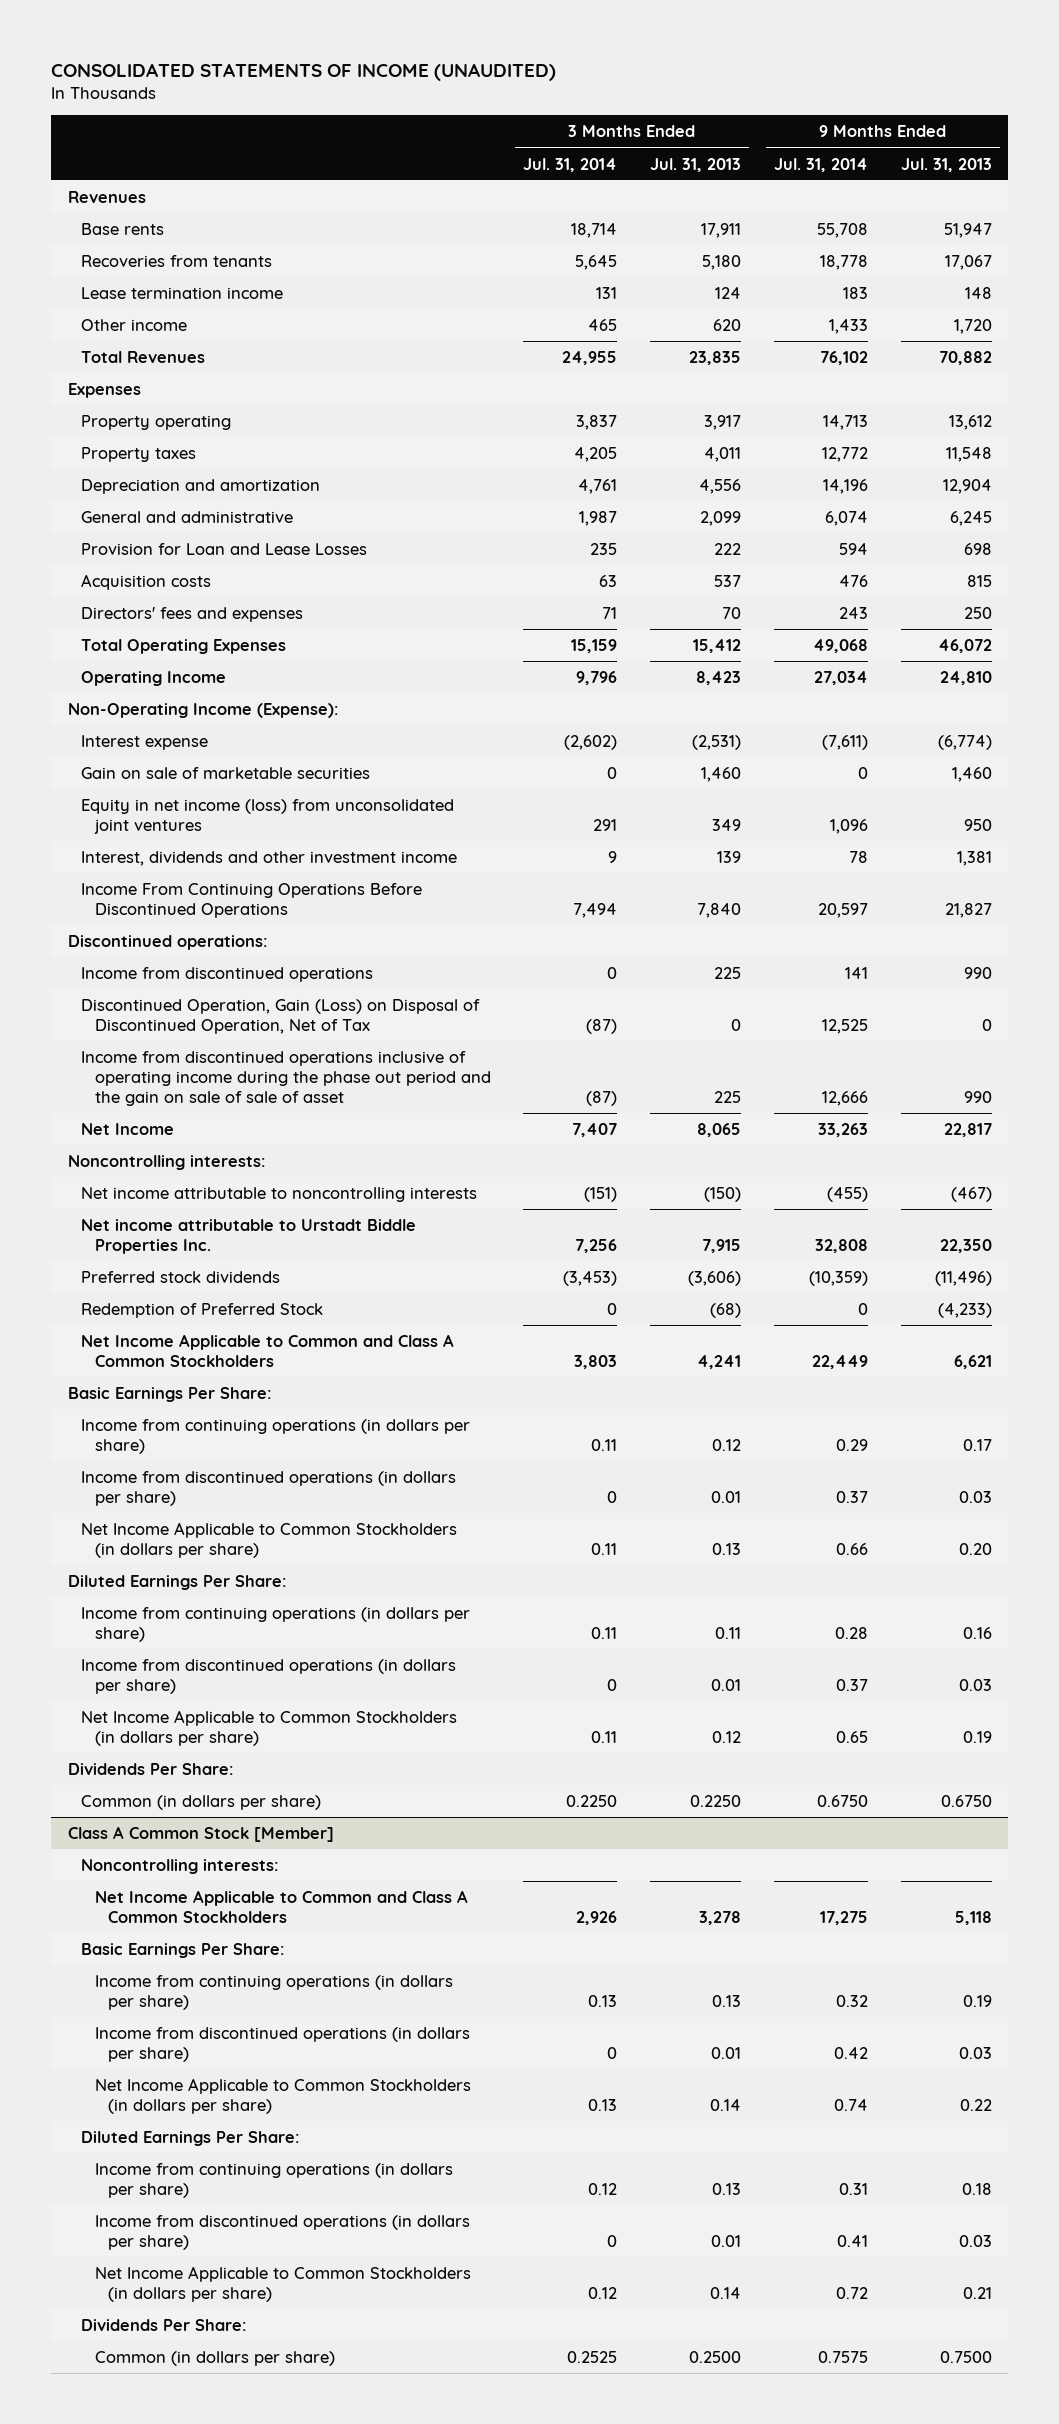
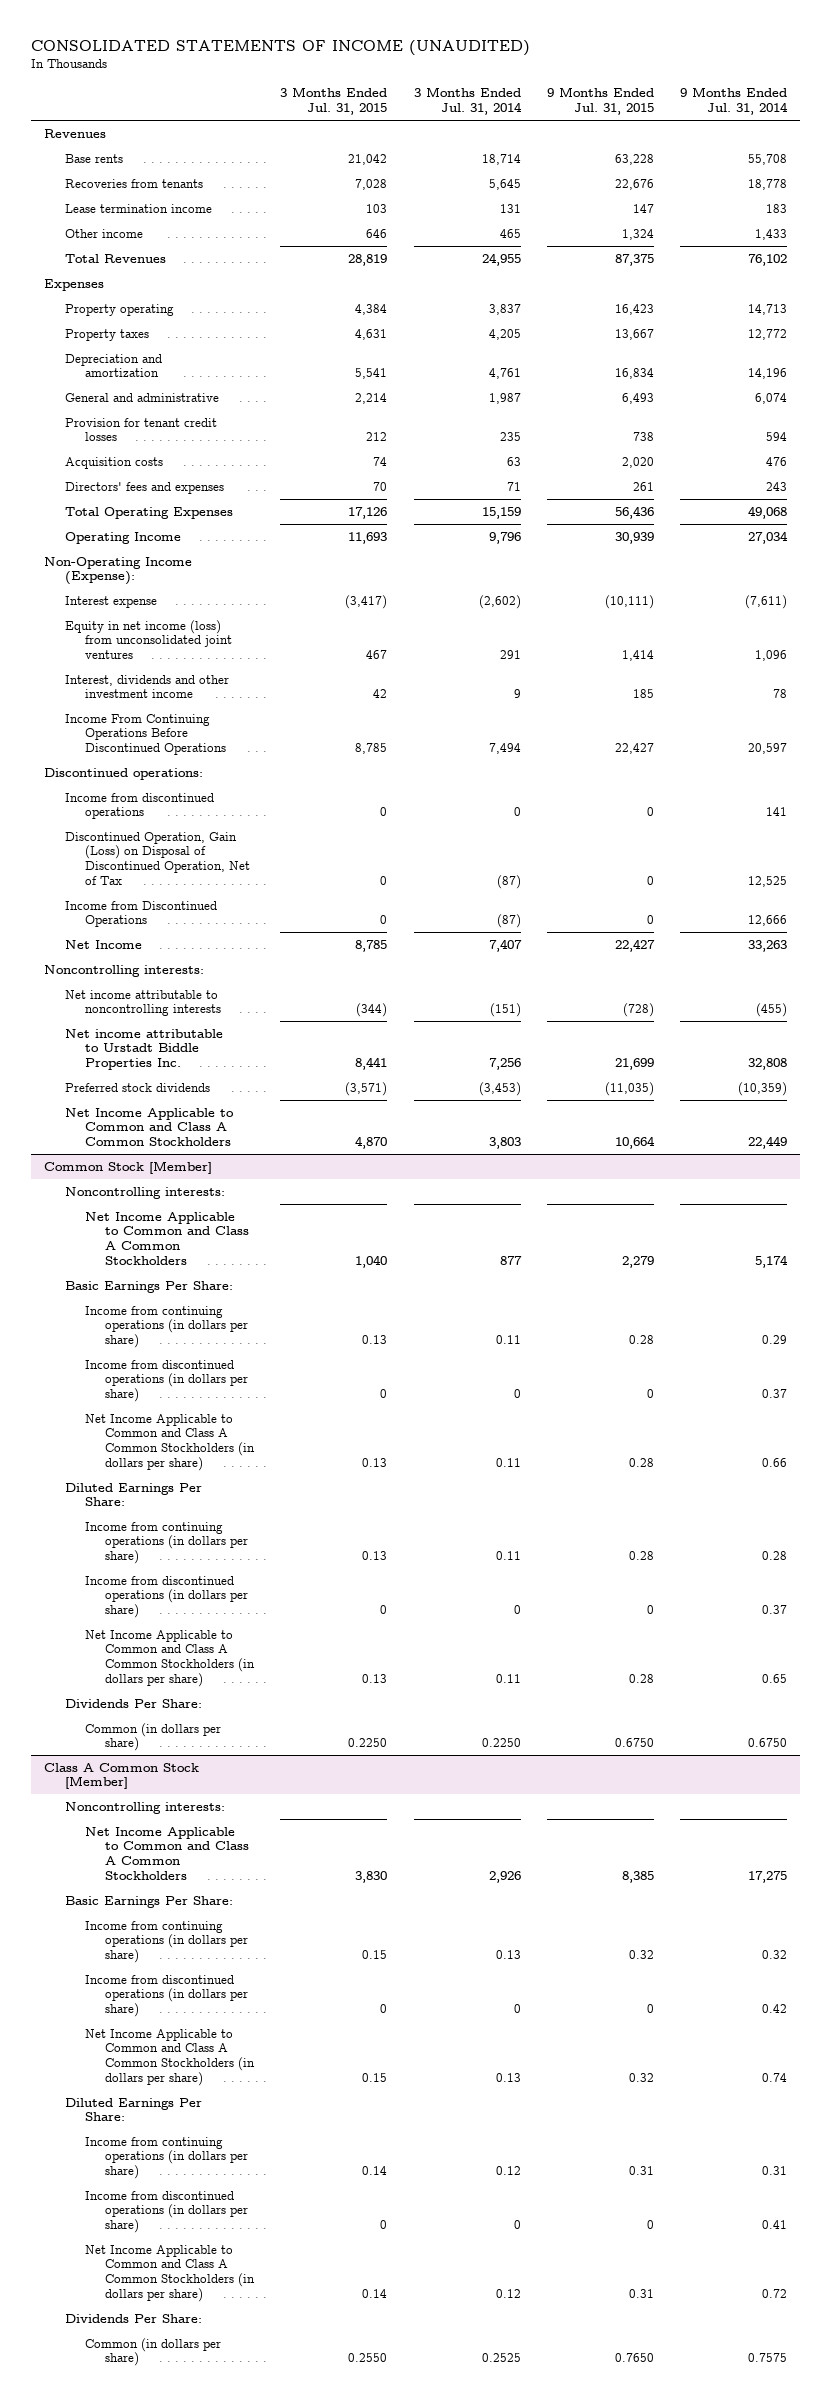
[650,157,742,172] Jul. 31, 2013 -> none
[900,157,992,172] Jul. 31, 2013 -> none
none -> [280,87,388,116] 3 Months Ended Jul. 31, 2015
none -> [546,87,654,116] 9 Months Ended Jul. 31, 2015
[81,542,368,555] Provision for Loan and Lease Losses -> [64,417,217,442] Provision for tenant credit losses
[81,766,371,779] Gain on sale of marketable securities -> none
[81,1050,491,1106] Income from discontinued operations inclusive of operating income during the phase out period and the gain on sale of sale of asset -> [64,900,217,928] Income from Discontinued Operations
[81,1302,324,1318] Redemption of Preferred Stock -> none
none -> [44,1160,213,1174] Common Stock [Member]
none -> [64,1186,225,1199] Noncontrolling interests:
none -> [84,1211,250,1265] Net Income Applicable to Common and Class A Common Stockholders
[81,1521,458,1558] Net Income Applicable to Common Stockholders (in dollars per share) -> [84,1413,256,1471] Net Income Applicable to Common and Class A Common Stockholders (in dollars per share)
[81,1709,458,1746] Net Income Applicable to Common Stockholders (in dollars per share) -> [84,1629,256,1687] Net Income Applicable to Common and Class A Common Stockholders (in dollars per share)
[94,2077,471,2114] Net Income Applicable to Common Stockholders (in dollars per share) -> [84,2028,256,2086] Net Income Applicable to Common and Class A Common Stockholders (in dollars per share)
[94,2265,471,2302] Net Income Applicable to Common Stockholders (in dollars per share) -> [84,2244,256,2302] Net Income Applicable to Common and Class A Common Stockholders (in dollars per share)

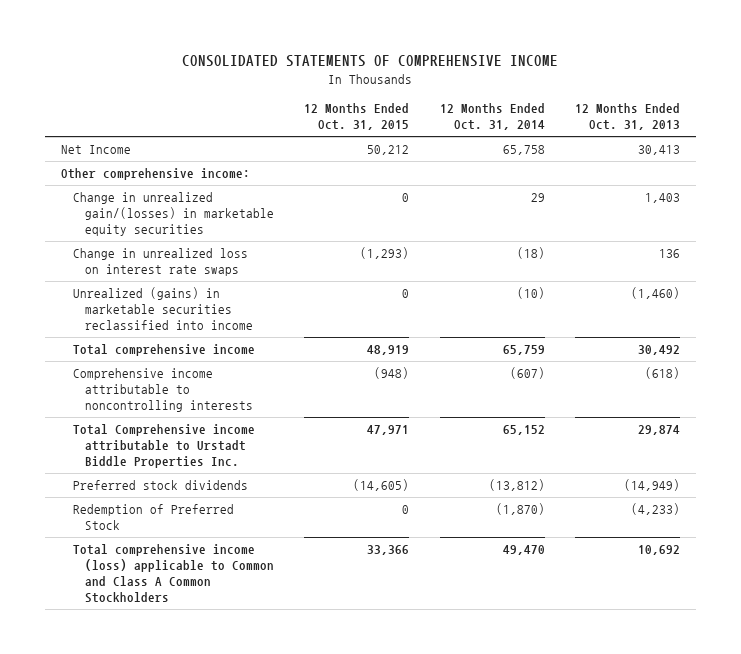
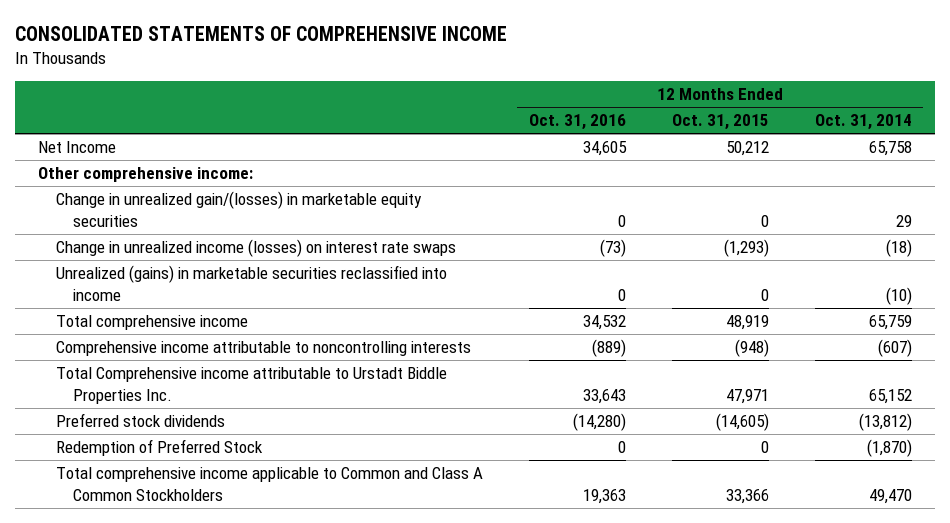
[575,103,681,131] 12 Months Ended Oct. 31, 2013 -> none
none -> [528,114,626,131] Oct. 31, 2016
[72,248,248,277] Change in unrealized loss on interest rate swaps -> [55,239,456,258] Change in unrealized income (losses) on interest rate swaps
[72,544,274,604] Total comprehensive income (loss) applicable to Common and Class A Common Stockholders -> [55,467,483,501] Total comprehensive income applicable to Common and Class A Common Stockholders

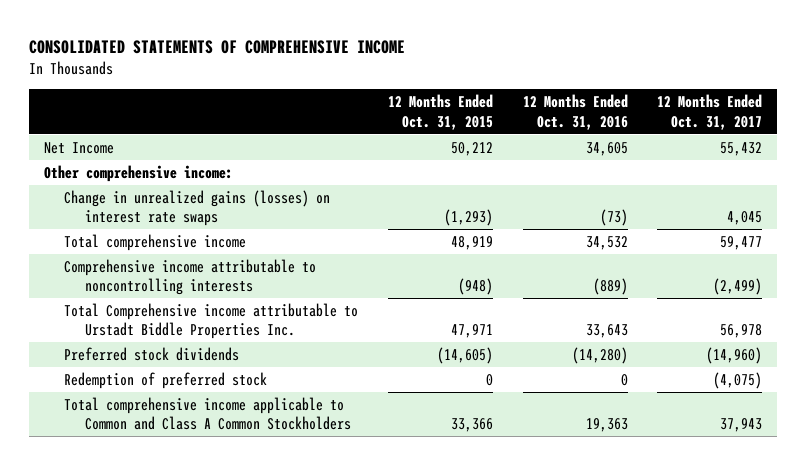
[814,114,912,131] Oct. 31, 2014 -> none
none -> [657,94,763,130] 12 Months Ended Oct. 31, 2017
[55,191,422,227] Change in unrealized gain/(losses) in marketable equity securities -> none
[55,265,447,301] Unrealized (gains) in marketable securities reclassified into income -> none
[55,239,456,258] Change in unrealized income (losses) on interest rate swaps -> [64,189,331,227] Change in unrealized gains (losses) on interest rate swaps
[55,439,263,457] Redemption of Preferred Stock -> [64,371,268,389] Redemption of preferred stock

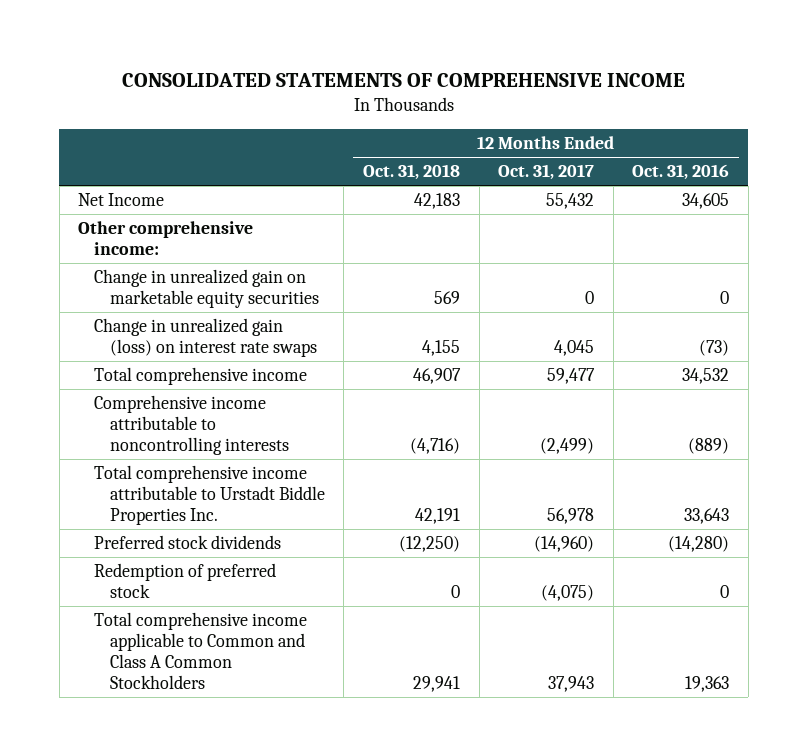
[388,94,494,130] 12 Months Ended Oct. 31, 2015 -> none
none -> [362,164,460,181] Oct. 31, 2018
none -> [94,269,319,309] Change in unrealized gain on marketable equity securities
[64,189,331,227] Change in unrealized gains (losses) on interest rate swaps -> [94,318,317,358] Change in unrealized gain (loss) on interest rate swaps
[64,302,359,340] Total Comprehensive income attributable to Urstadt Biddle Properties Inc. -> [94,465,325,526] Total comprehensive income attributable to Urstadt Biddle Properties Inc.

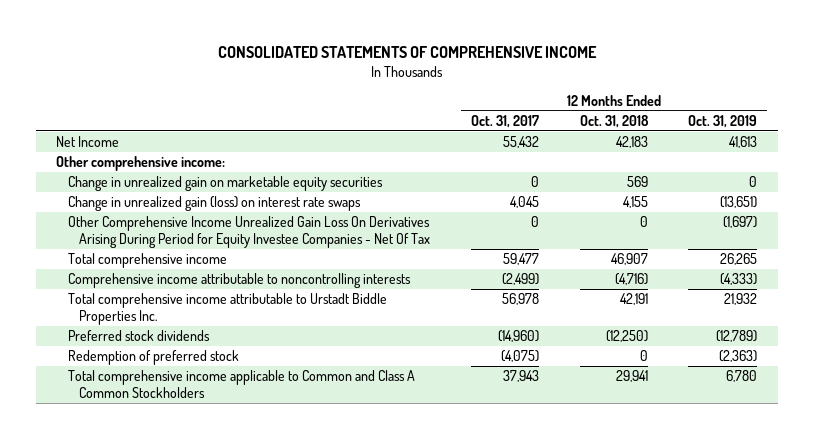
[632,164,730,181] Oct. 31, 2016 -> none
none -> [688,114,758,128] Oct. 31, 2019
none -> [67,216,431,248] Other Comprehensive Income Unrealized Gain Loss On Derivatives Arising During Period for Equity Investee Companies - Net Of Tax

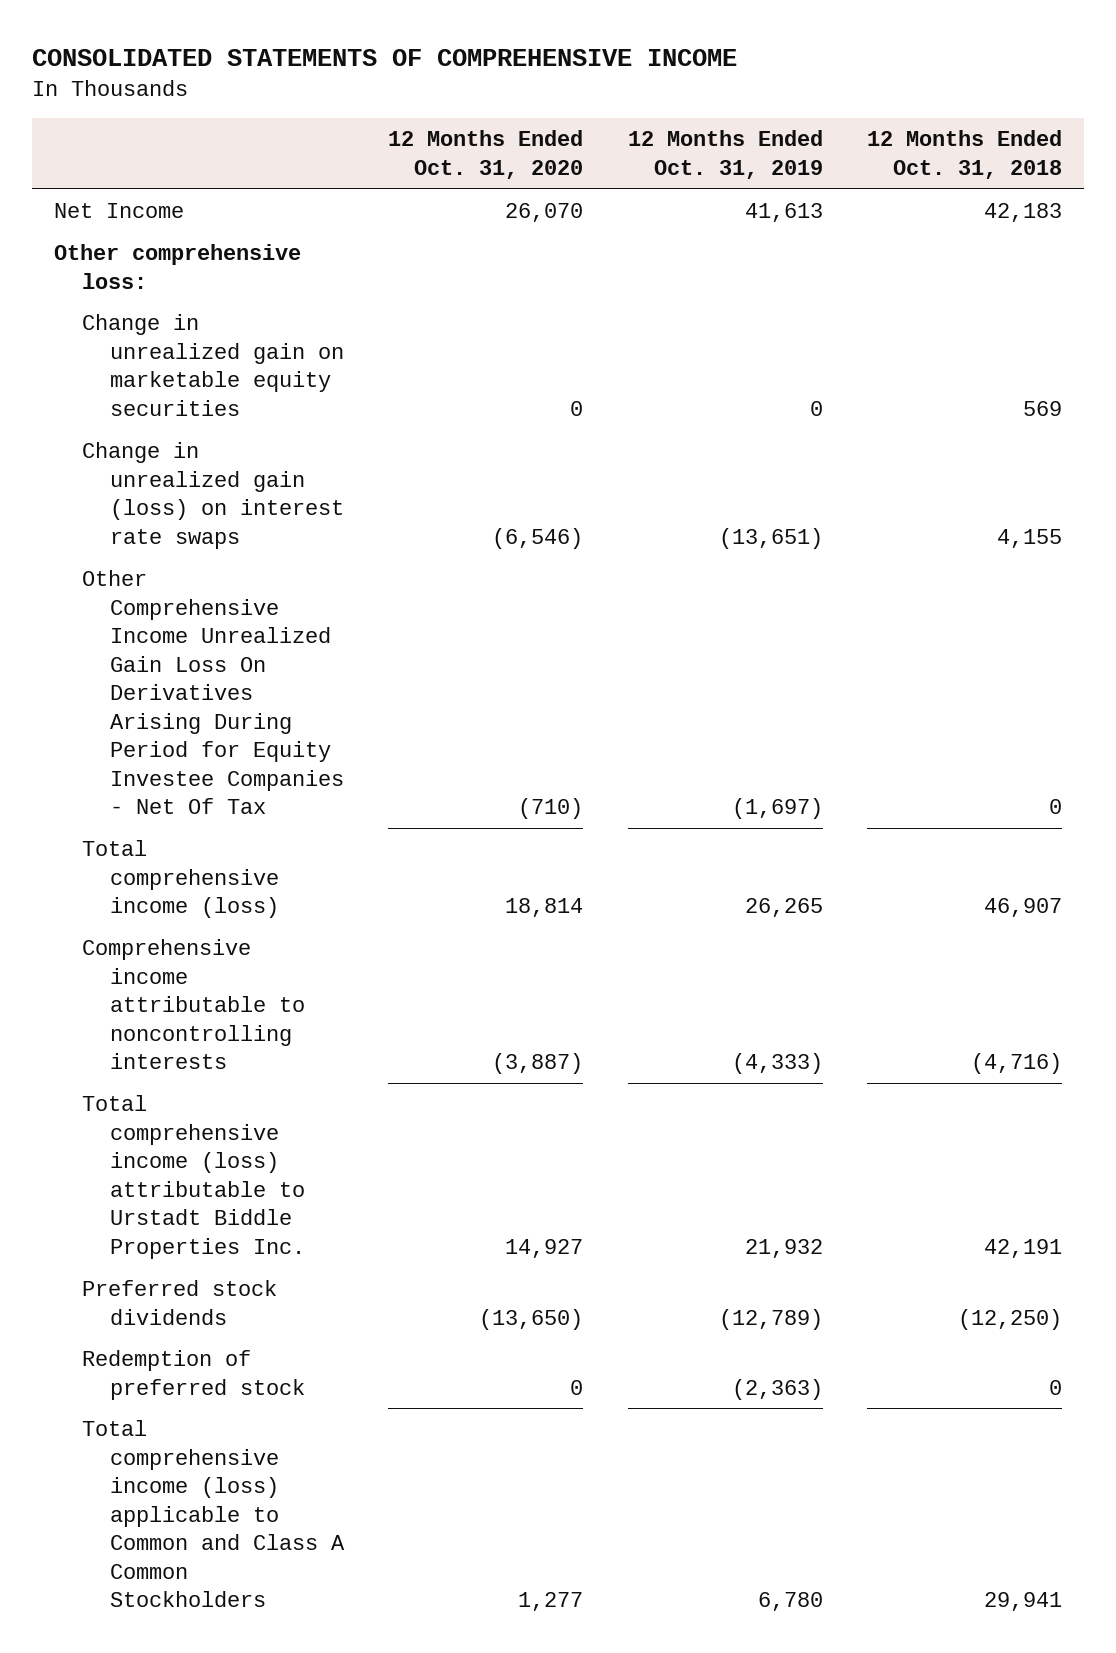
[470,114,539,128] Oct. 31, 2017 -> none
none -> [388,130,584,179] 12 Months Ended Oct. 31, 2020
[56,156,226,172] Other comprehensive income: -> [53,244,301,289] Other comprehensive loss:
[67,253,227,269] Total comprehensive income -> [82,840,280,919] Total comprehensive income (loss)
[67,293,387,325] Total comprehensive income attributable to Urstadt Biddle Properties Inc. -> [82,1095,306,1259] Total comprehensive income (loss) attributable to Urstadt Biddle Properties Inc.
[67,370,415,398] Total comprehensive income applicable to Common and Class A Common Stockholders -> [82,1420,346,1608] Total comprehensive income (loss) applicable to Common and Class A Common Stockholders

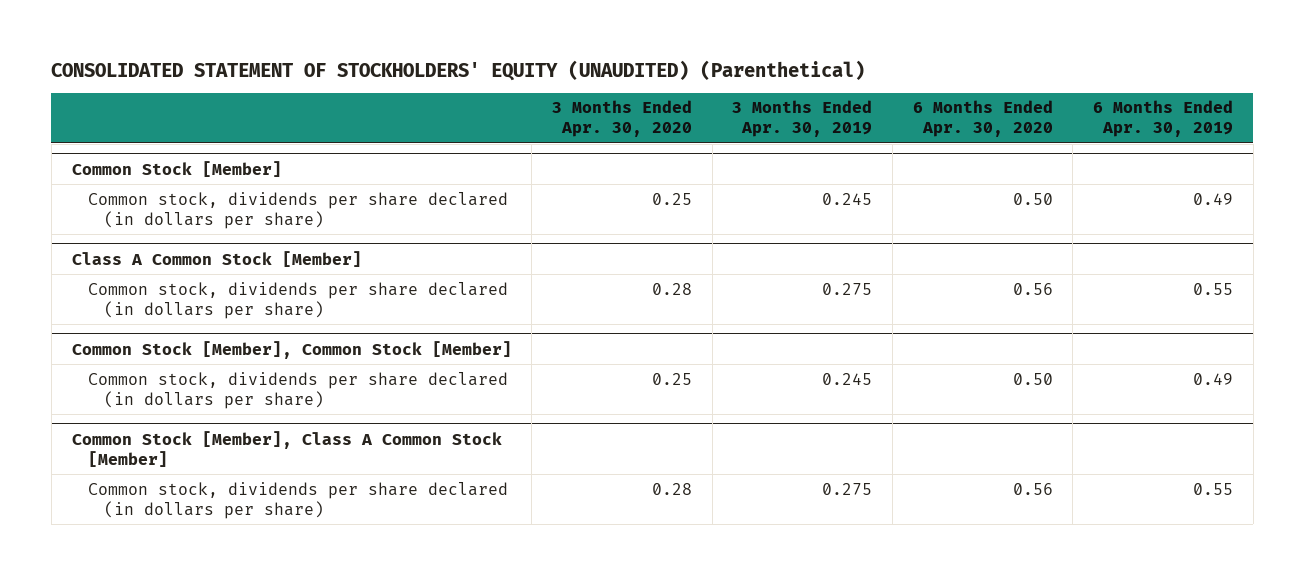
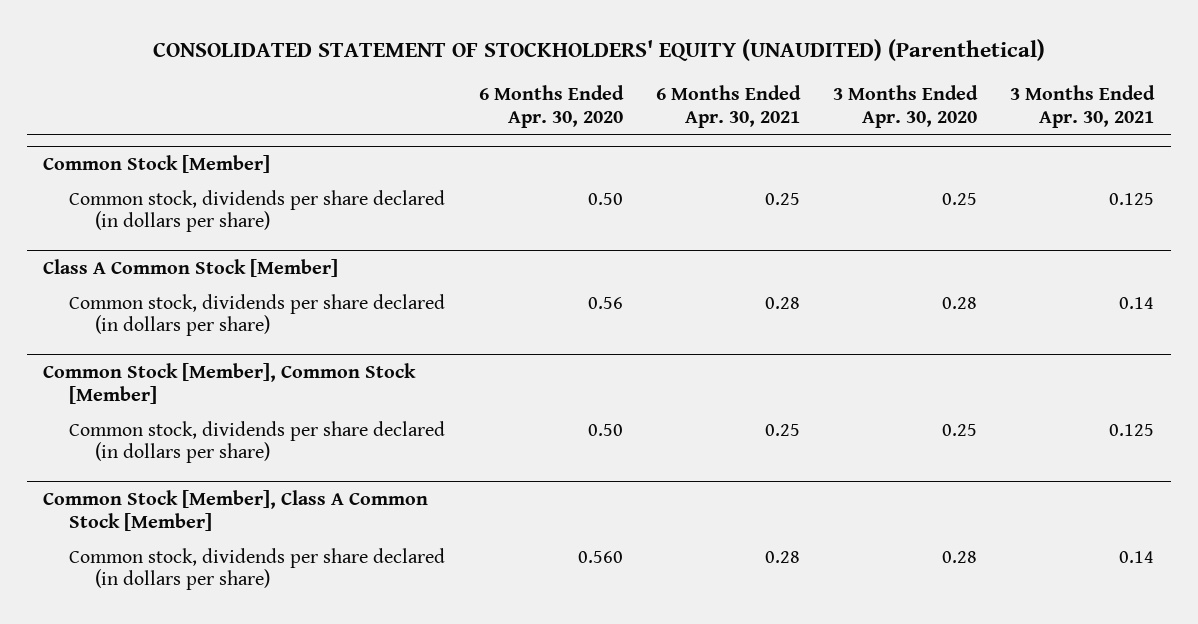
[732,100,873,138] 3 Months Ended Apr. 30, 2019 -> none
[1092,100,1233,138] 6 Months Ended Apr. 30, 2019 -> none
none -> [655,84,801,128] 6 Months Ended Apr. 30, 2021
none -> [1010,84,1156,128] 3 Months Ended Apr. 30, 2021
[1012,482,1053,495] 0.56 -> [577,550,623,563] 0.560

